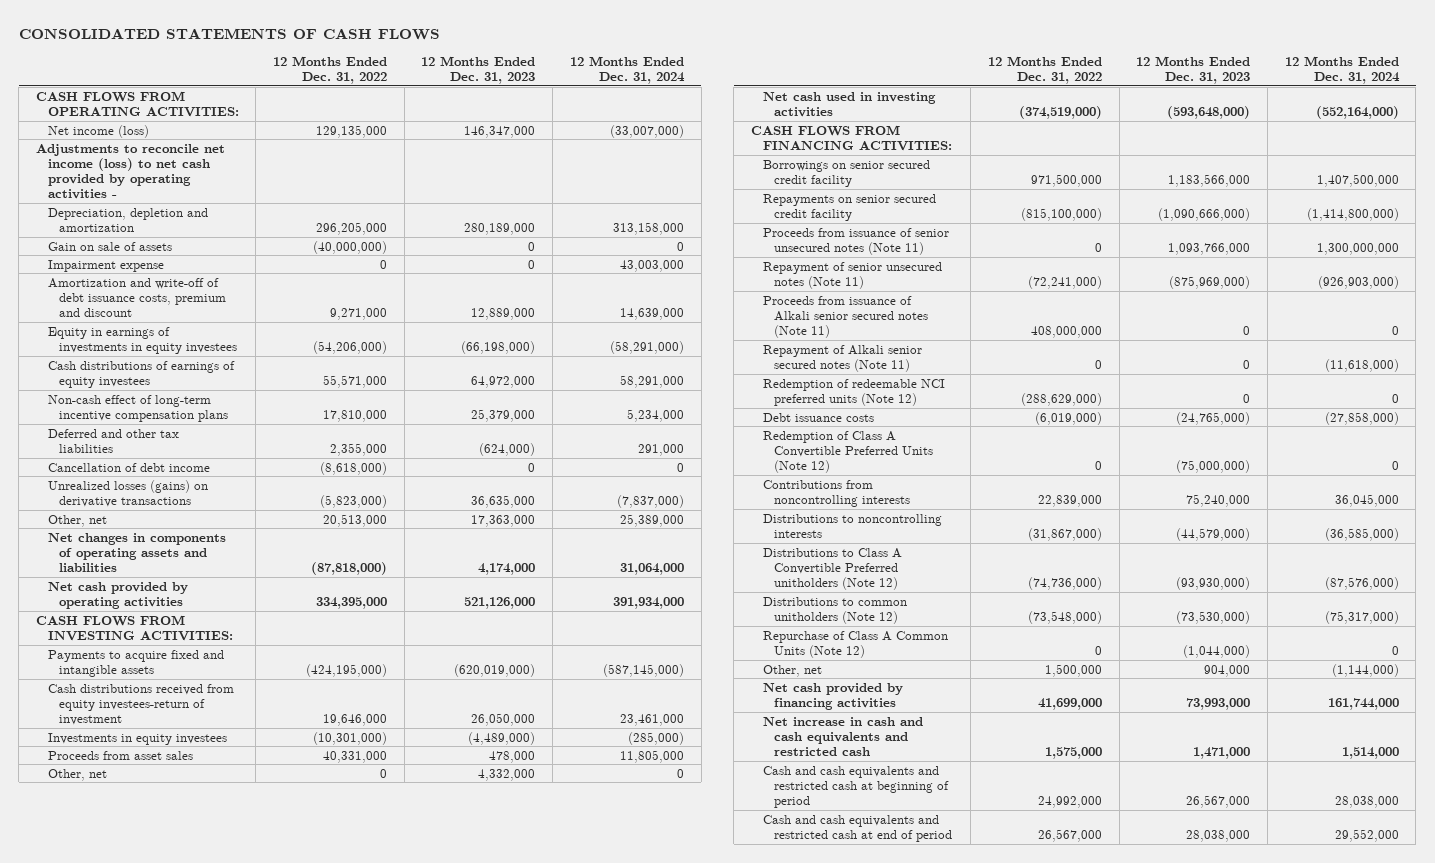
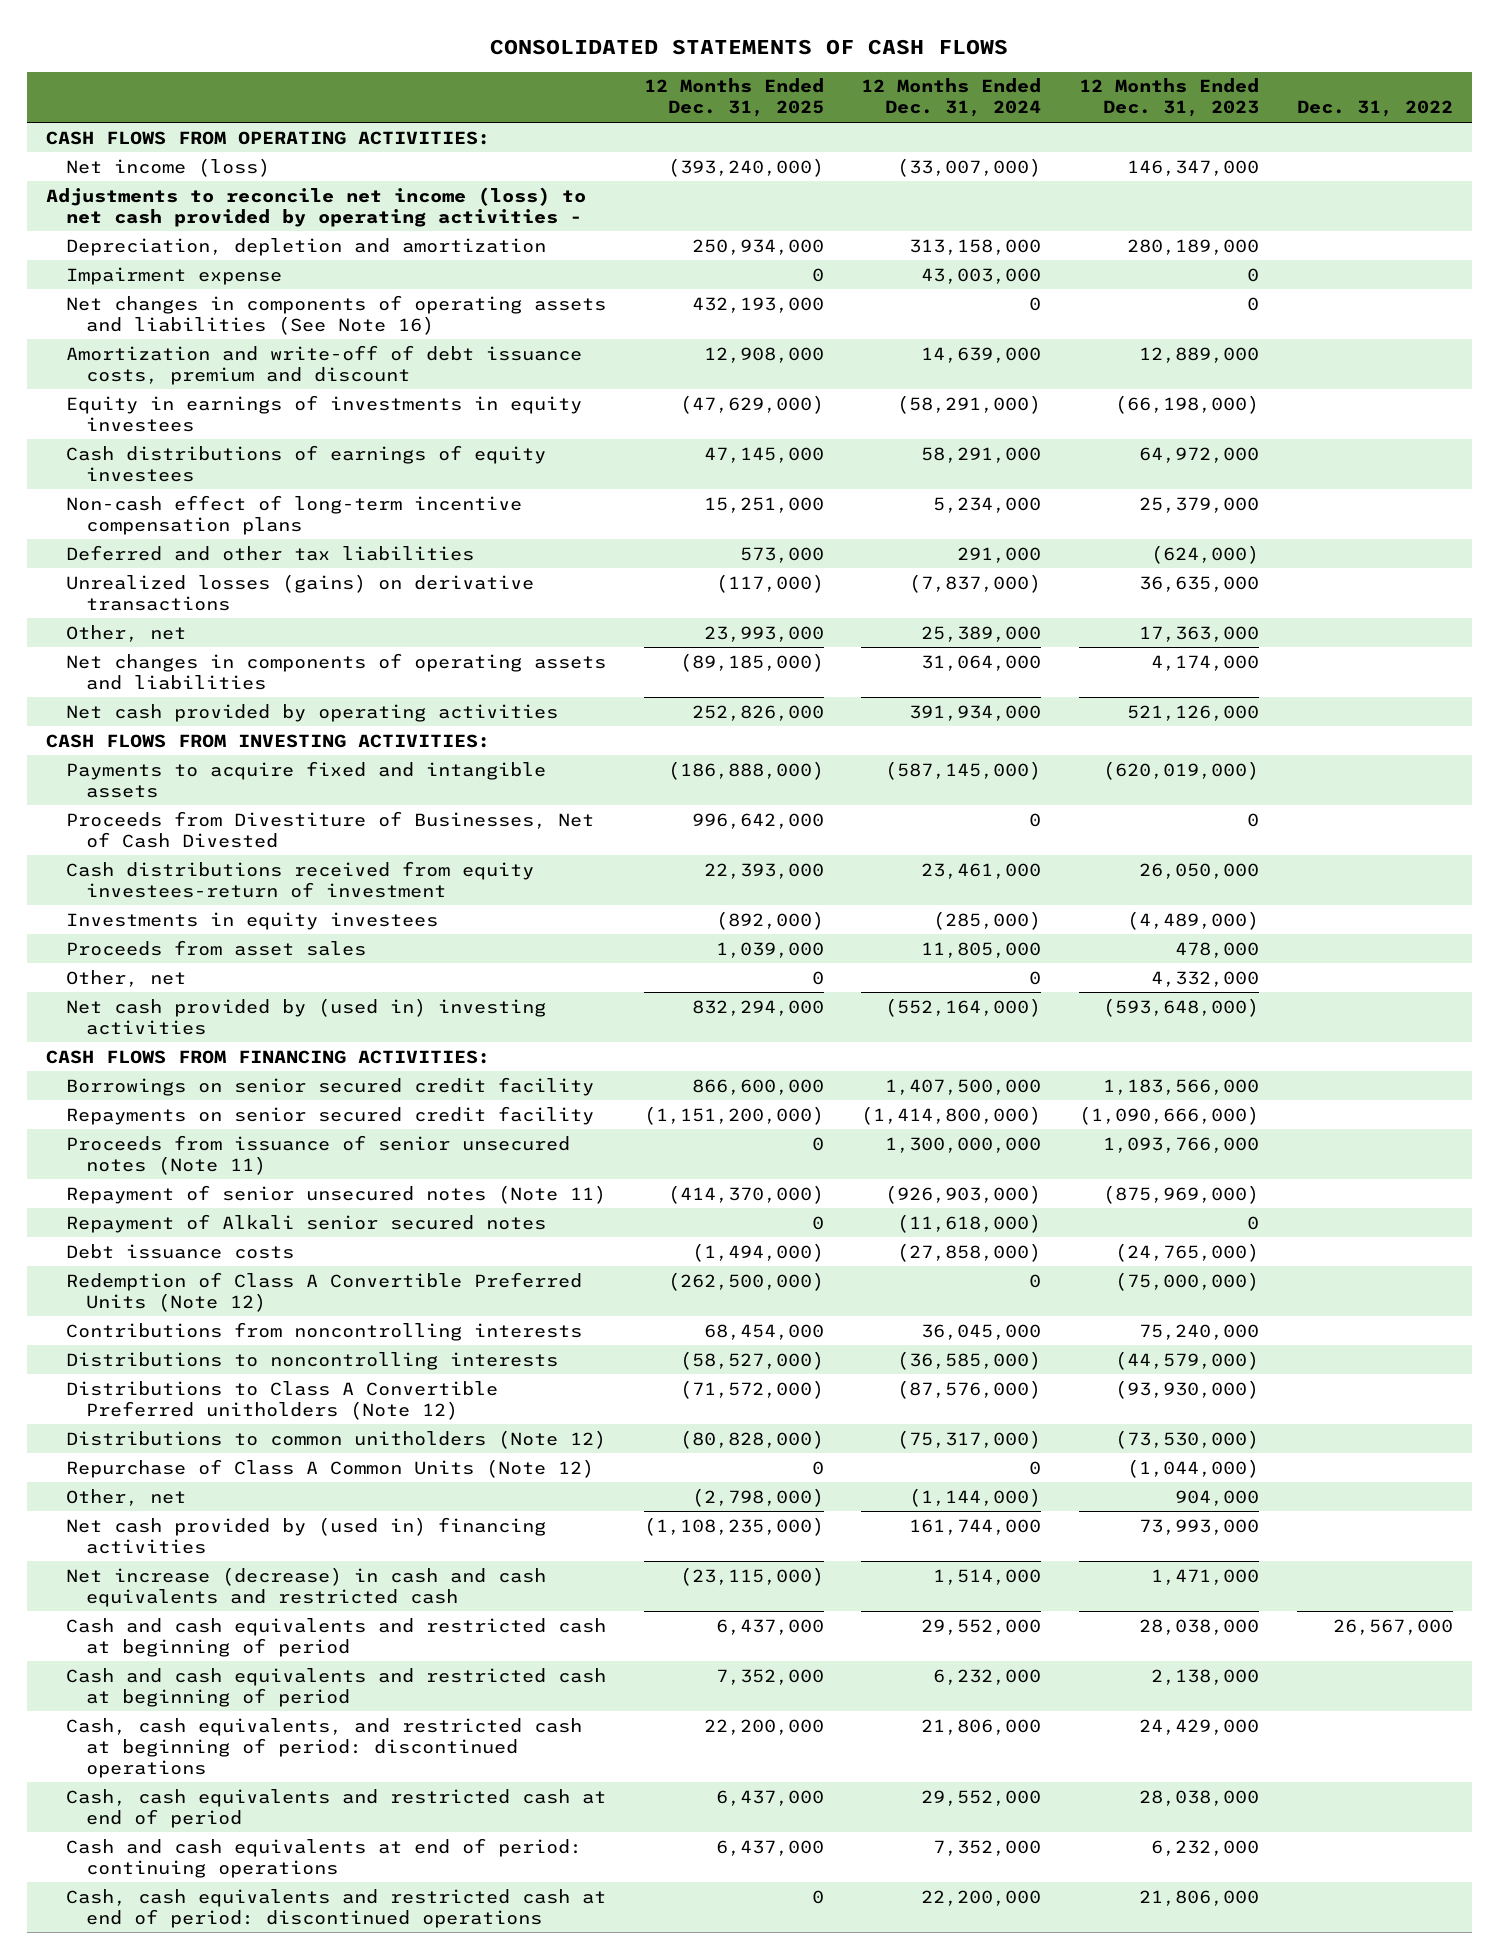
[273,55,388,84] 12 Months Ended Dec. 31, 2022 -> none
none -> [643,78,824,118] 12 Months Ended Dec. 31, 2025
none -> [1296,100,1453,118] Dec. 31, 2022
[47,241,172,251] Gain on sale of assets -> none
none -> [65,294,606,335] Net changes in components of operating assets and liabilities (See Note 16)
[47,462,210,472] Cancellation of debt income -> none
none -> [65,810,594,848] Proceeds from Divestiture of Businesses, Net of Cash Divested
[762,91,936,117] Net cash used in investing activities -> [65,997,546,1035] Net cash provided by (used in) investing activities
[762,295,929,338] Proceeds from issuance of Alkali senior secured notes (Note 11) -> none
[762,378,945,406] Redemption of redeemable NCI preferred units (Note 12) -> none
[762,344,922,372] Repayment of Alkali senior secured notes (Note 11) -> [65,1213,546,1233] Repayment of Alkali senior secured notes
[762,682,903,710] Net cash provided by financing activities -> [65,1516,546,1554] Net cash provided by (used in) financing activities
[762,716,923,756] Net increase in cash and cash equivalents and restricted cash -> [65,1566,546,1607] Net increase (decrease) in cash and cash equivalents and restricted cash
[1186,794,1251,808] 26,567,000 -> [1139,1618,1260,1635] 28,038,000
[1334,795,1399,808] 28,038,000 -> [921,1618,1042,1635] 29,552,000
[762,814,953,842] Cash and cash equivalents and restricted cash at end of period -> [65,1667,606,1707] Cash and cash equivalents and restricted cash at beginning of period
[1186,829,1251,842] 28,038,000 -> [1151,1668,1260,1685] 2,138,000
[1334,828,1399,842] 29,552,000 -> [933,1668,1042,1685] 6,232,000
none -> [65,1717,582,1778] Cash, cash equivalents, and restricted cash at beginning of period: discontinued operations
none -> [65,1788,606,1828] Cash, cash equivalents and restricted cash at end of period
none -> [65,1837,582,1878] Cash and cash equivalents at end of period: continuing operations
none -> [65,1888,606,1928] Cash, cash equivalents and restricted cash at end of period: discontinued operations

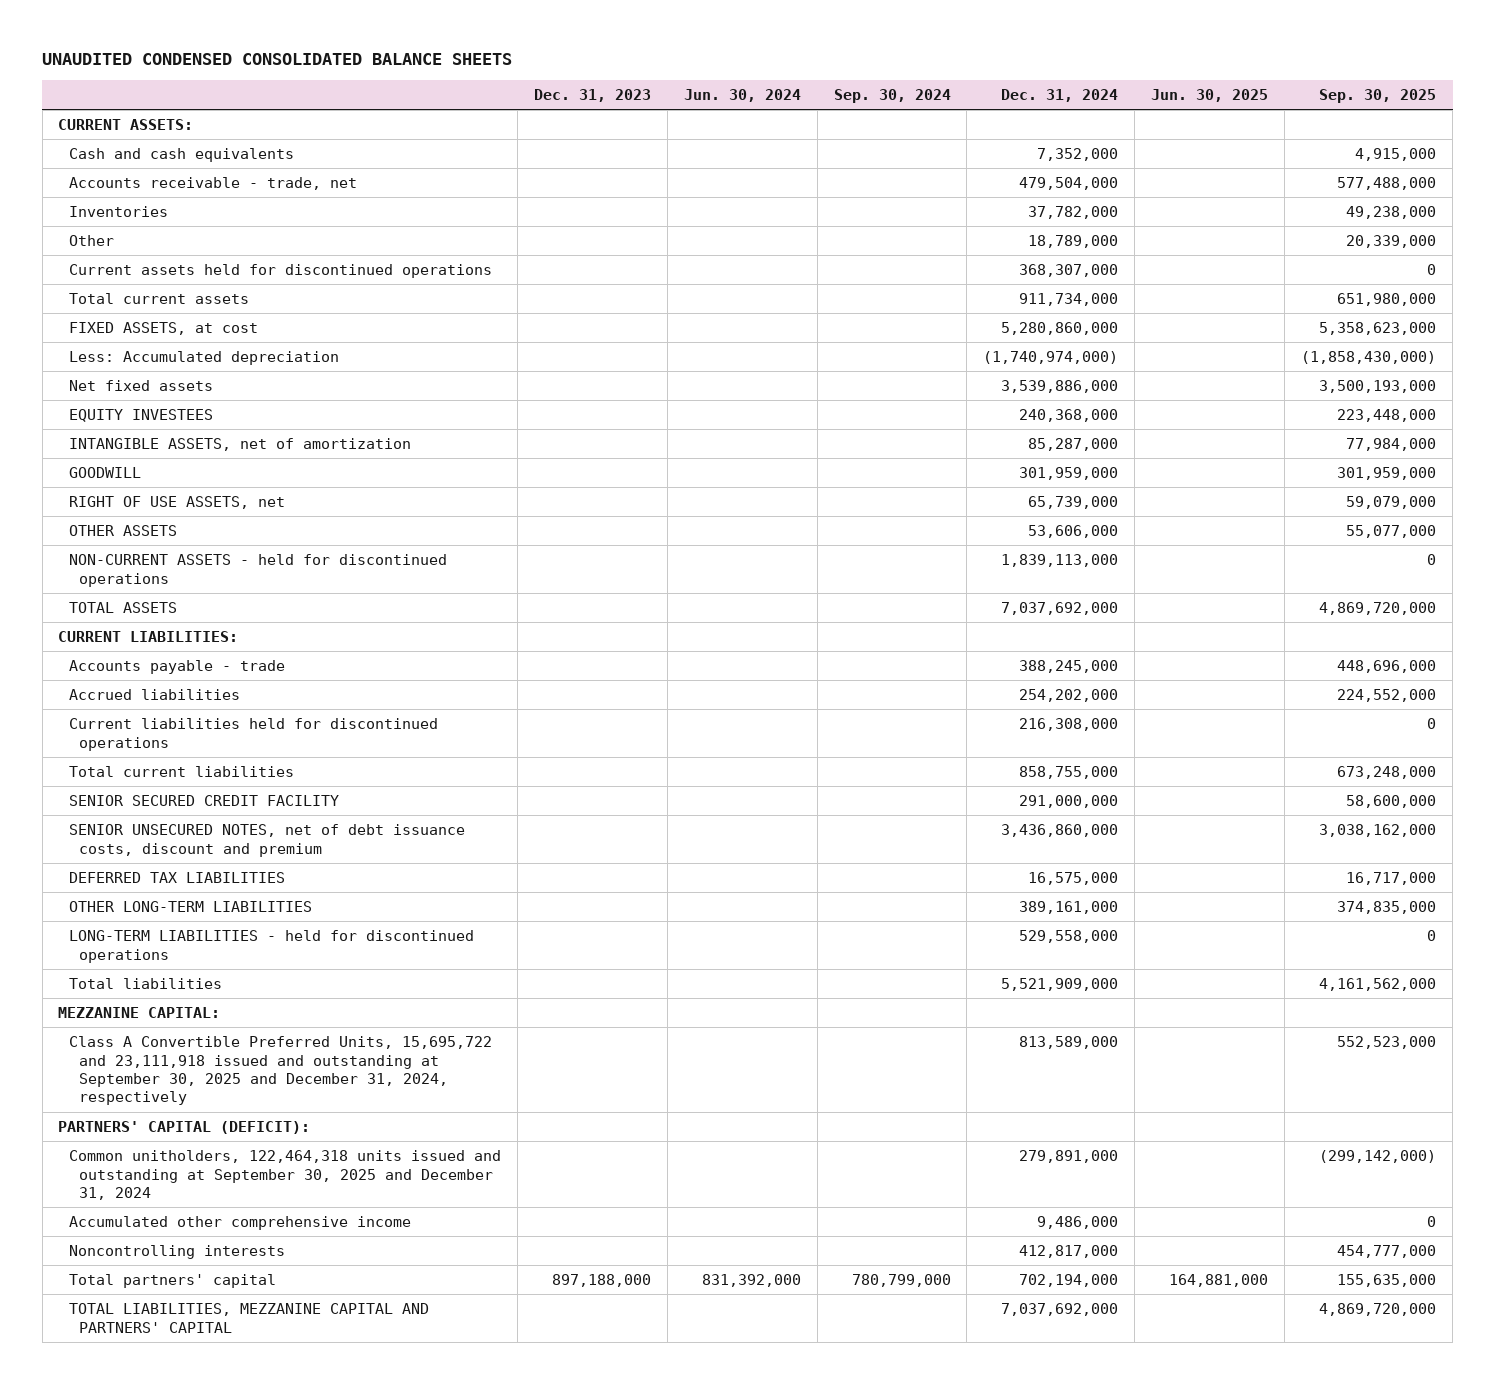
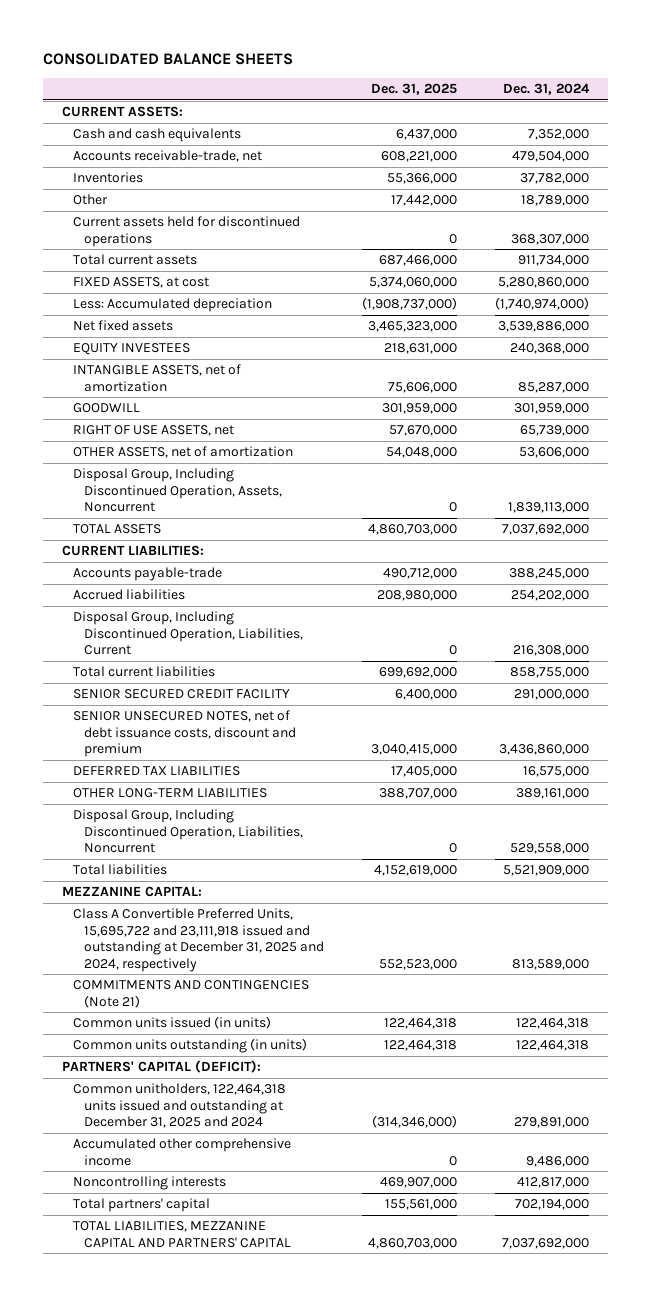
[42,53,513,66] UNAUDITED CONDENSED CONSOLIDATED BALANCE SHEETS -> [42,53,293,66] CONSOLIDATED BALANCE SHEETS
[533,89,651,103] Dec. 31, 2023 -> none
[683,89,801,103] Jun. 30, 2024 -> none
[833,89,951,104] Sep. 30, 2024 -> none
[1151,89,1269,103] Jun. 30, 2025 -> none
[1319,89,1437,104] Sep. 30, 2025 -> none
none -> [370,83,457,96] Dec. 31, 2025
[68,177,357,191] Accounts receivable - trade, net -> [72,150,262,163] Accounts receivable-trade, net
[68,525,177,537] OTHER ASSETS -> [72,446,293,459] OTHER ASSETS, net of amortization
[68,554,447,587] NON-CURRENT ASSETS - held for discontinued operations -> [72,468,282,513] Disposal Group, Including Discontinued Operation, Assets, Noncurrent
[68,660,285,675] Accounts payable - trade -> [72,567,222,582] Accounts payable-trade
[68,718,438,751] Current liabilities held for discontinued operations -> [72,611,303,656] Disposal Group, Including Discontinued Operation, Liabilities, Current
[68,930,474,963] LONG-TERM LIABILITIES - held for discontinued operations -> [72,809,303,854] Disposal Group, Including Discontinued Operation, Liabilities, Noncurrent
[68,1036,492,1106] Class A Convertible Preferred Units, 15,695,722 and 23,111,918 issued and outstanding at September 30, 2025 and December 31, 2024, respectively -> [72,908,324,972] Class A Convertible Preferred Units, 15,695,722 and 23,111,918 issued and outstanding at December 31, 2025 and 2024, respectively
none -> [72,980,309,1008] COMMITMENTS AND CONTINGENCIES (Note 21)
none -> [72,1016,271,1030] Common units issued (in units)
none -> [72,1038,307,1054] Common units outstanding (in units)
[68,1150,501,1200] Common unitholders, 122,464,318 units issued and outstanding at September 30, 2025 and December 31, 2024 -> [72,1083,286,1129] Common unitholders, 122,464,318 units issued and outstanding at December 31, 2025 and 2024

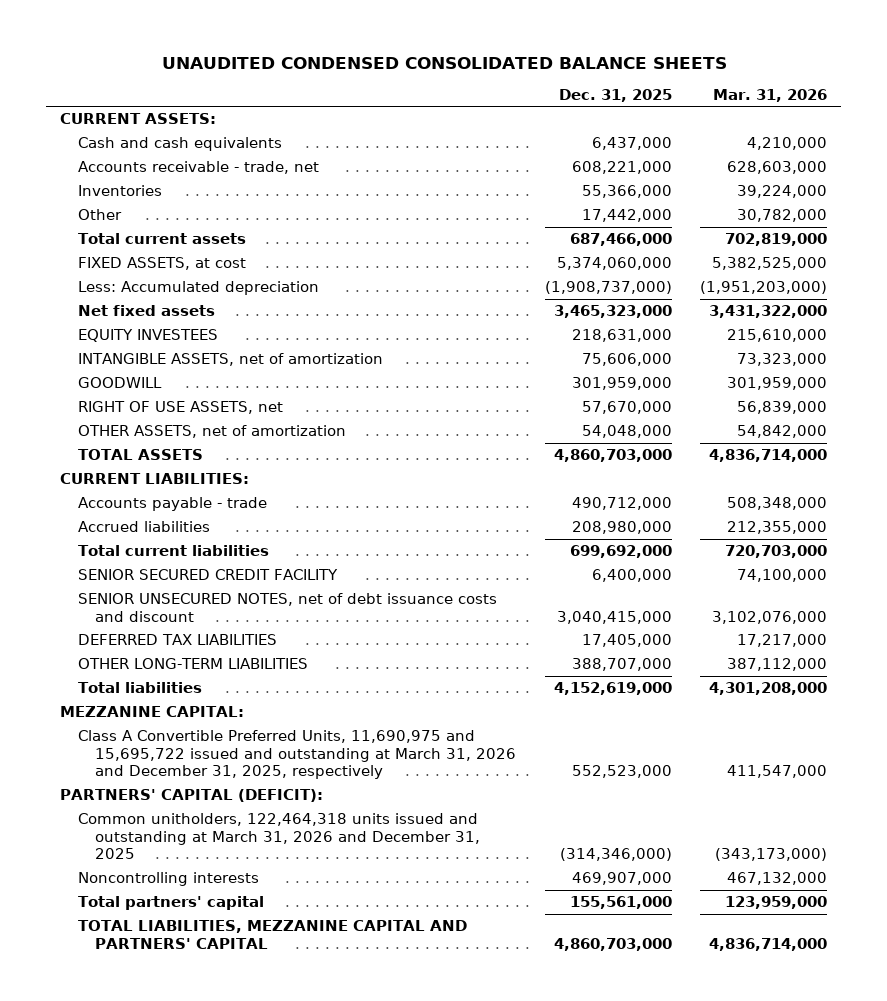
[42,53,293,66] CONSOLIDATED BALANCE SHEETS -> [161,56,727,69] UNAUDITED CONDENSED CONSOLIDATED BALANCE SHEETS
[503,83,591,96] Dec. 31, 2024 -> none
none -> [712,88,827,102] Mar. 31, 2026
[72,150,262,163] Accounts receivable-trade, net -> [77,161,319,175] Accounts receivable - trade, net
[72,216,300,247] Current assets held for discontinued operations -> none
[72,468,282,513] Disposal Group, Including Discontinued Operation, Assets, Noncurrent -> none
[72,567,222,582] Accounts payable-trade -> [77,497,267,512] Accounts payable - trade
[72,611,303,656] Disposal Group, Including Discontinued Operation, Liabilities, Current -> none
[72,710,296,758] SENIOR UNSECURED NOTES, net of debt issuance costs, discount and premium -> [77,593,497,622] SENIOR UNSECURED NOTES, net of debt issuance costs and discount
[72,809,303,854] Disposal Group, Including Discontinued Operation, Liabilities, Noncurrent -> none
[72,980,309,1008] COMMITMENTS AND CONTINGENCIES (Note 21) -> none
[72,1016,271,1030] Common units issued (in units) -> none
[72,1038,307,1054] Common units outstanding (in units) -> none
[72,908,324,972] Class A Convertible Preferred Units, 15,695,722 and 23,111,918 issued and outstanding at December 31, 2025 and 2024, respectively -> [77,730,517,780] Class A Convertible Preferred Units, 11,690,975 and 15,695,722 issued and outstanding at March 31, 2026 and December 31, 2025, respectively
[72,1138,291,1166] Accumulated other comprehensive income -> none
[72,1083,286,1129] Common unitholders, 122,464,318 units issued and outstanding at December 31, 2025 and 2024 -> [77,813,481,860] Common unitholders, 122,464,318 units issued and outstanding at March 31, 2026 and December 31, 2025

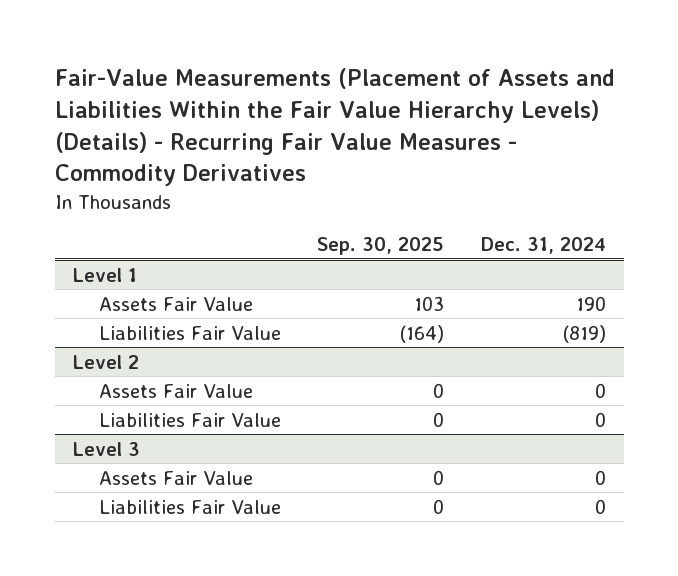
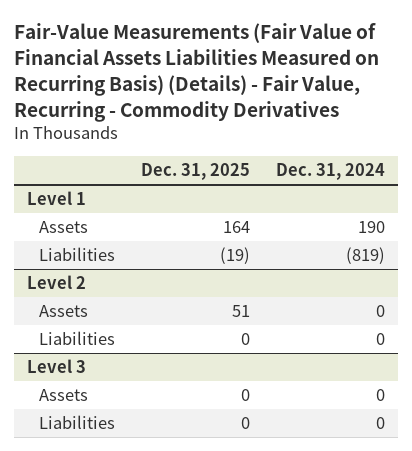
[54,68,615,187] Fair-Value Measurements (Placement of Assets and Liabilities Within the Fair Value Hierarchy Levels) (Details) - Recurring Fair Value Measures - Commodity Derivatives -> [13,23,379,122] Fair-Value Measurements (Fair Value of Financial Assets Liabilities Measured on Recurring Basis) (Details) - Fair Value, Recurring - Commodity Derivatives
[317,237,445,256] Sep. 30, 2025 -> none
none -> [141,163,251,181] Dec. 31, 2025
[99,296,254,311] Assets Fair Value -> [39,221,89,234] Assets
[99,325,282,340] Liabilities Fair Value -> [39,247,116,262] Liabilities
[99,383,254,398] Assets Fair Value -> [39,305,89,318] Assets
[99,412,282,427] Liabilities Fair Value -> [39,331,116,346] Liabilities
[99,470,254,485] Assets Fair Value -> [39,389,89,402] Assets
[99,499,282,514] Liabilities Fair Value -> [39,415,116,430] Liabilities

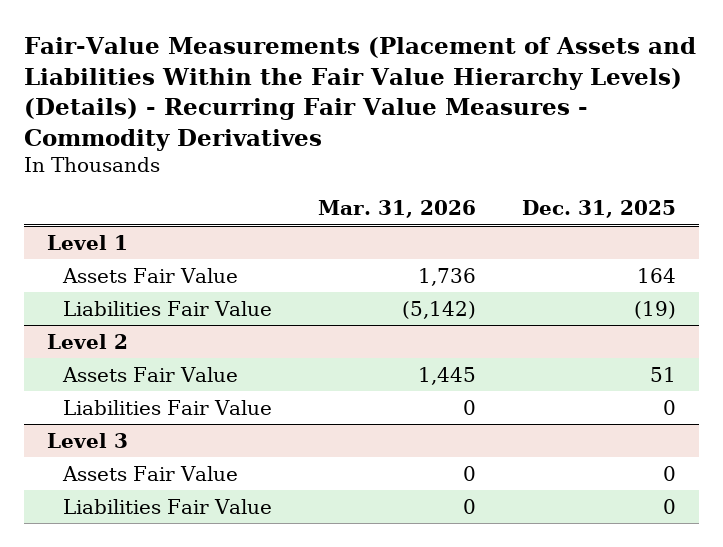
[13,23,379,122] Fair-Value Measurements (Fair Value of Financial Assets Liabilities Measured on Recurring Basis) (Details) - Fair Value, Recurring - Commodity Derivatives -> [23,37,696,151] Fair-Value Measurements (Placement of Assets and Liabilities Within the Fair Value Hierarchy Levels) (Details) - Recurring Fair Value Measures - Commodity Derivatives
[276,163,386,181] Dec. 31, 2024 -> none
none -> [317,200,476,219] Mar. 31, 2026
[39,221,89,234] Assets -> [61,267,238,283] Assets Fair Value
[39,247,116,262] Liabilities -> [62,300,272,316] Liabilities Fair Value
[39,305,89,318] Assets -> [61,366,238,382] Assets Fair Value
[39,331,116,346] Liabilities -> [62,399,272,415] Liabilities Fair Value
[39,389,89,402] Assets -> [61,465,238,481] Assets Fair Value
[39,415,116,430] Liabilities -> [62,498,272,514] Liabilities Fair Value

